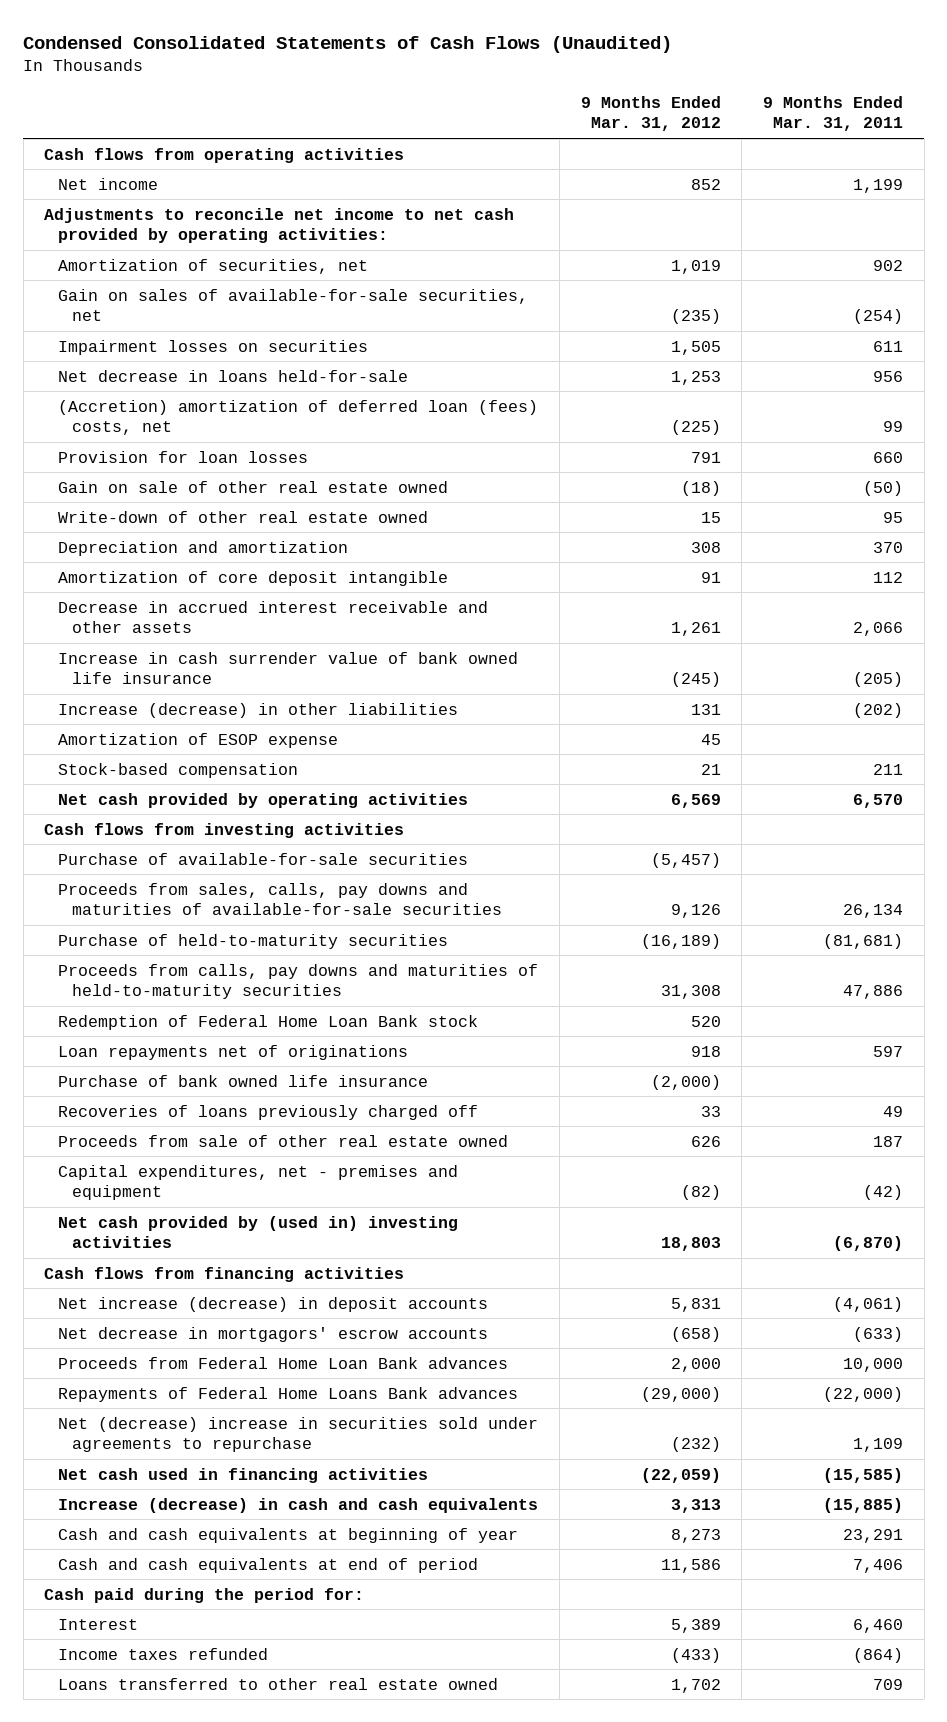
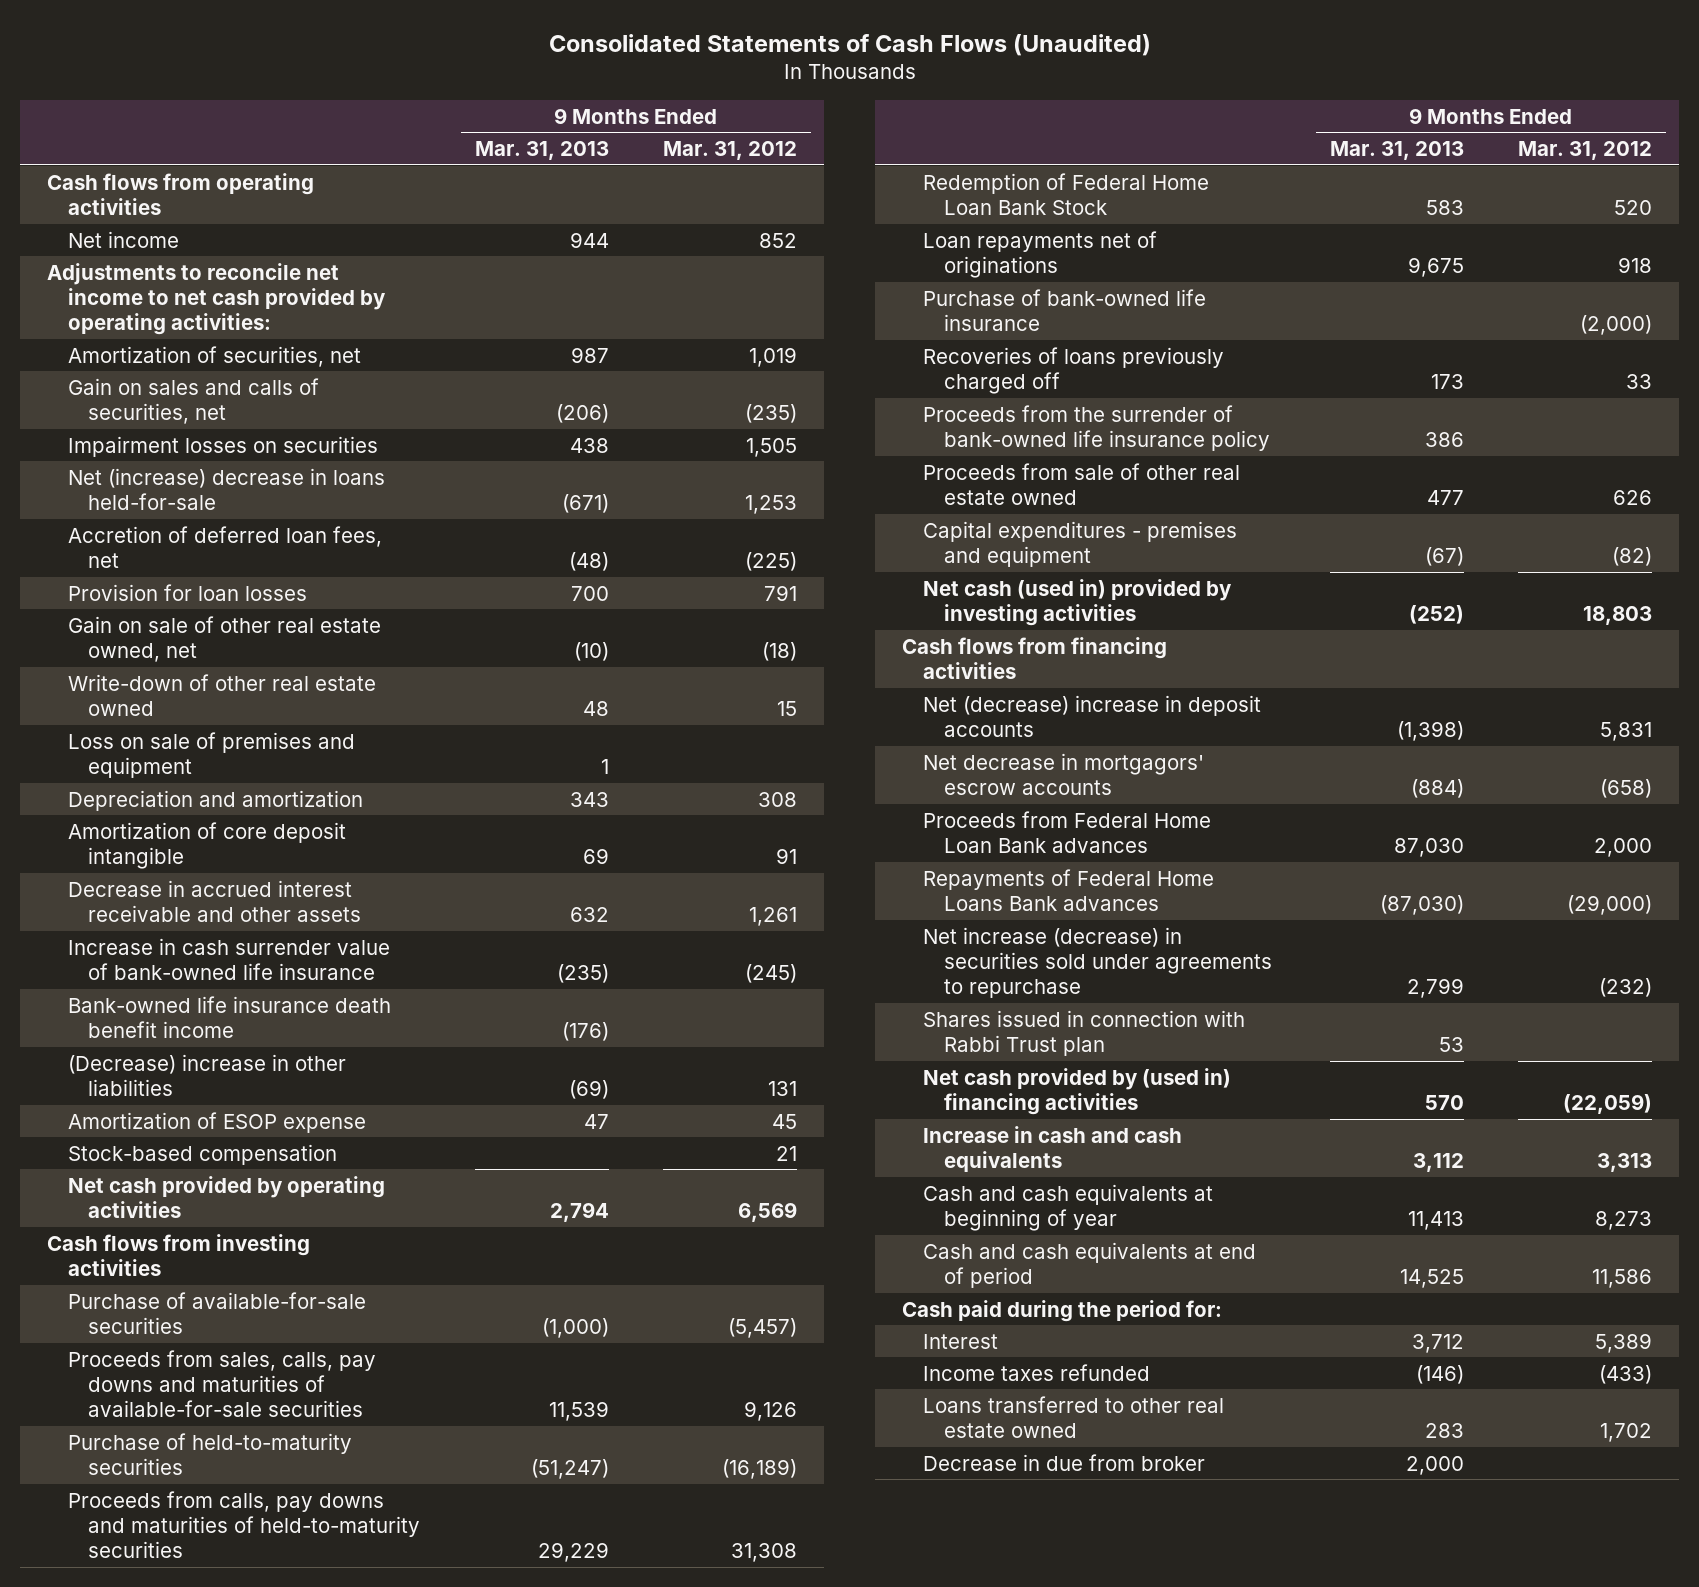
[23,35,673,53] Condensed Consolidated Statements of Cash Flows (Unaudited) -> [548,33,1151,56] Consolidated Statements of Cash Flows (Unaudited)
[763,95,904,132] 9 Months Ended Mar. 31, 2011 -> none
none -> [474,140,609,160] Mar. 31, 2013
[58,288,529,322] Gain on sales of available-for-sale securities, net -> [67,377,319,424] Gain on sales and calls of securities, net
[58,369,409,382] Net decrease in loans held-for-sale -> [67,467,385,510] Net (increase) decrease in loans held-for-sale
[58,399,539,436] (Accretion) amortization of deferred loan (fees) costs, net -> [67,525,382,568] Accretion of deferred loan fees, net
[58,480,449,493] Gain on sale of other real estate owned -> [67,615,381,662] Gain on sale of other real estate owned, net
none -> [67,731,355,778] Loss on sale of premises and equipment
[58,651,519,685] Increase in cash surrender value of bank owned life insurance -> [67,937,390,980] Increase in cash surrender value of bank-owned life insurance
none -> [67,995,391,1038] Bank-owned life insurance death benefit income
[58,702,459,718] Increase (decrease) in other liabilities -> [67,1053,346,1096] (Decrease) increase in other liabilities
[58,1014,479,1030] Redemption of Federal Home Loan Bank stock -> [923,172,1210,215] Redemption of Federal Home Loan Bank Stock
[58,1074,429,1087] Purchase of bank owned life insurance -> [923,288,1207,331] Purchase of bank-owned life insurance
none -> [923,404,1270,451] Proceeds from the surrender of bank-owned life insurance policy
[58,1164,459,1201] Capital expenditures, net - premises and equipment -> [923,520,1238,567] Capital expenditures - premises and equipment
[58,1215,459,1249] Net cash provided by (used in) investing activities -> [923,578,1233,626] Net cash (used in) provided by investing activities
[58,1296,489,1312] Net increase (decrease) in deposit accounts -> [923,694,1262,737] Net (decrease) increase in deposit accounts
[58,1416,539,1453] Net (decrease) increase in securities sold under agreements to repurchase -> [923,926,1272,999] Net increase (decrease) in securities sold under agreements to repurchase
none -> [923,1009,1246,1056] Shares issued in connection with Rabbi Trust plan
[58,1467,429,1483] Net cash used in financing activities -> [923,1067,1232,1115] Net cash provided by (used in) financing activities
[58,1497,539,1513] Increase (decrease) in cash and cash equivalents -> [923,1125,1183,1172] Increase in cash and cash equivalents
none -> [923,1453,1206,1471] Decrease in due from broker

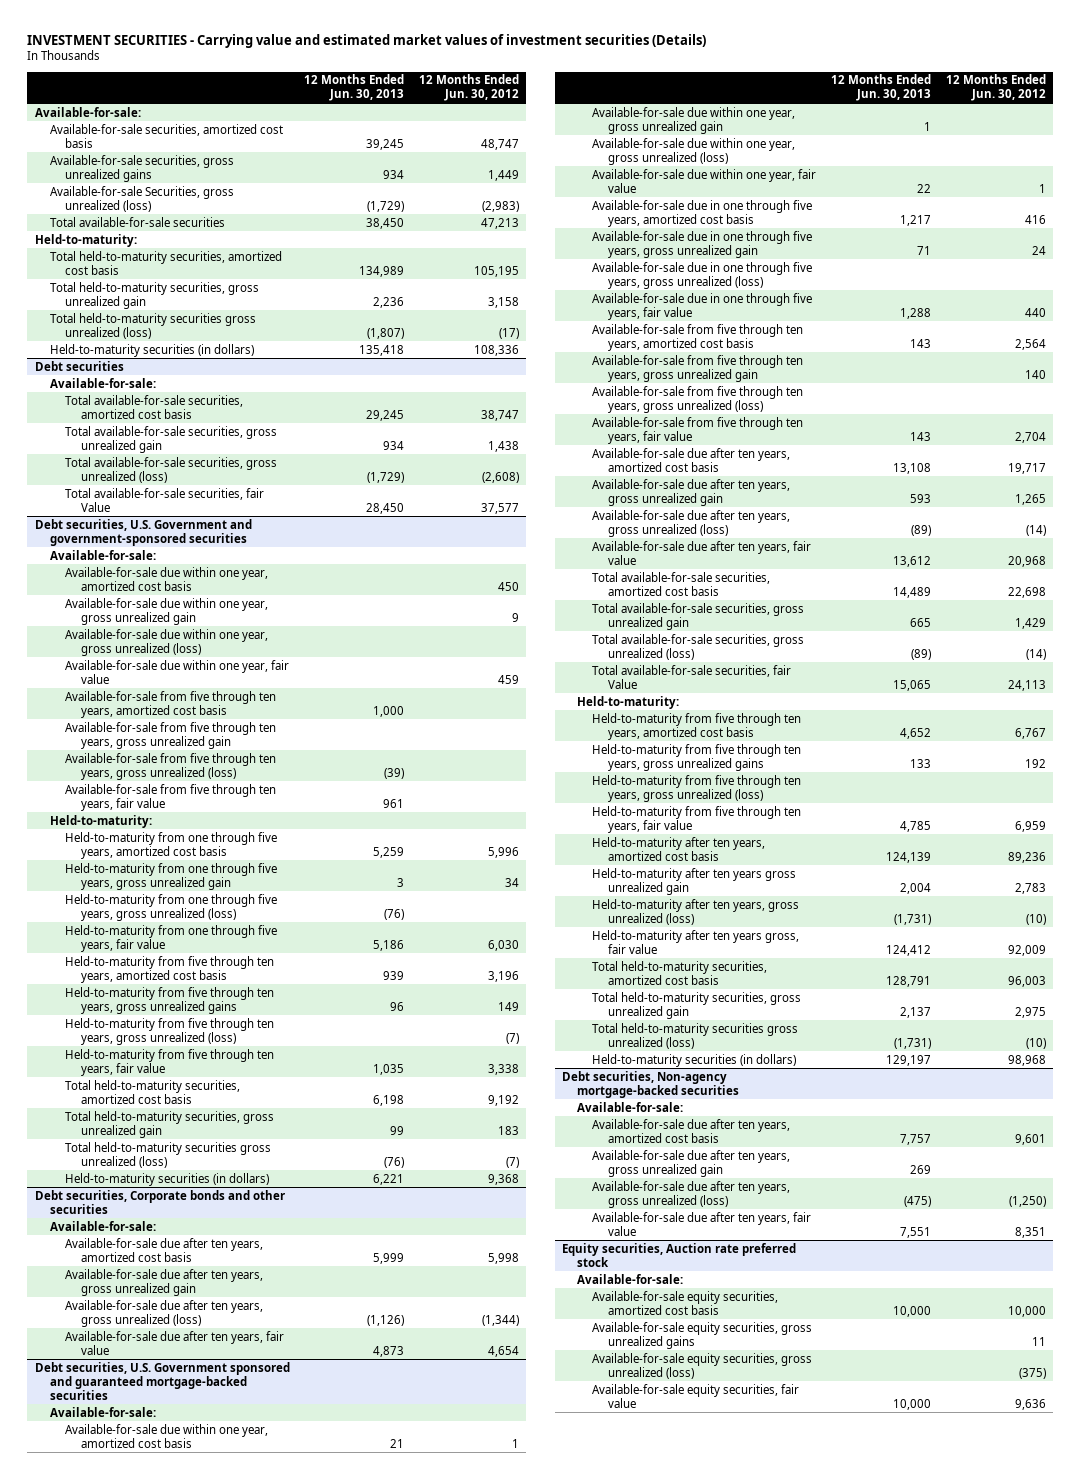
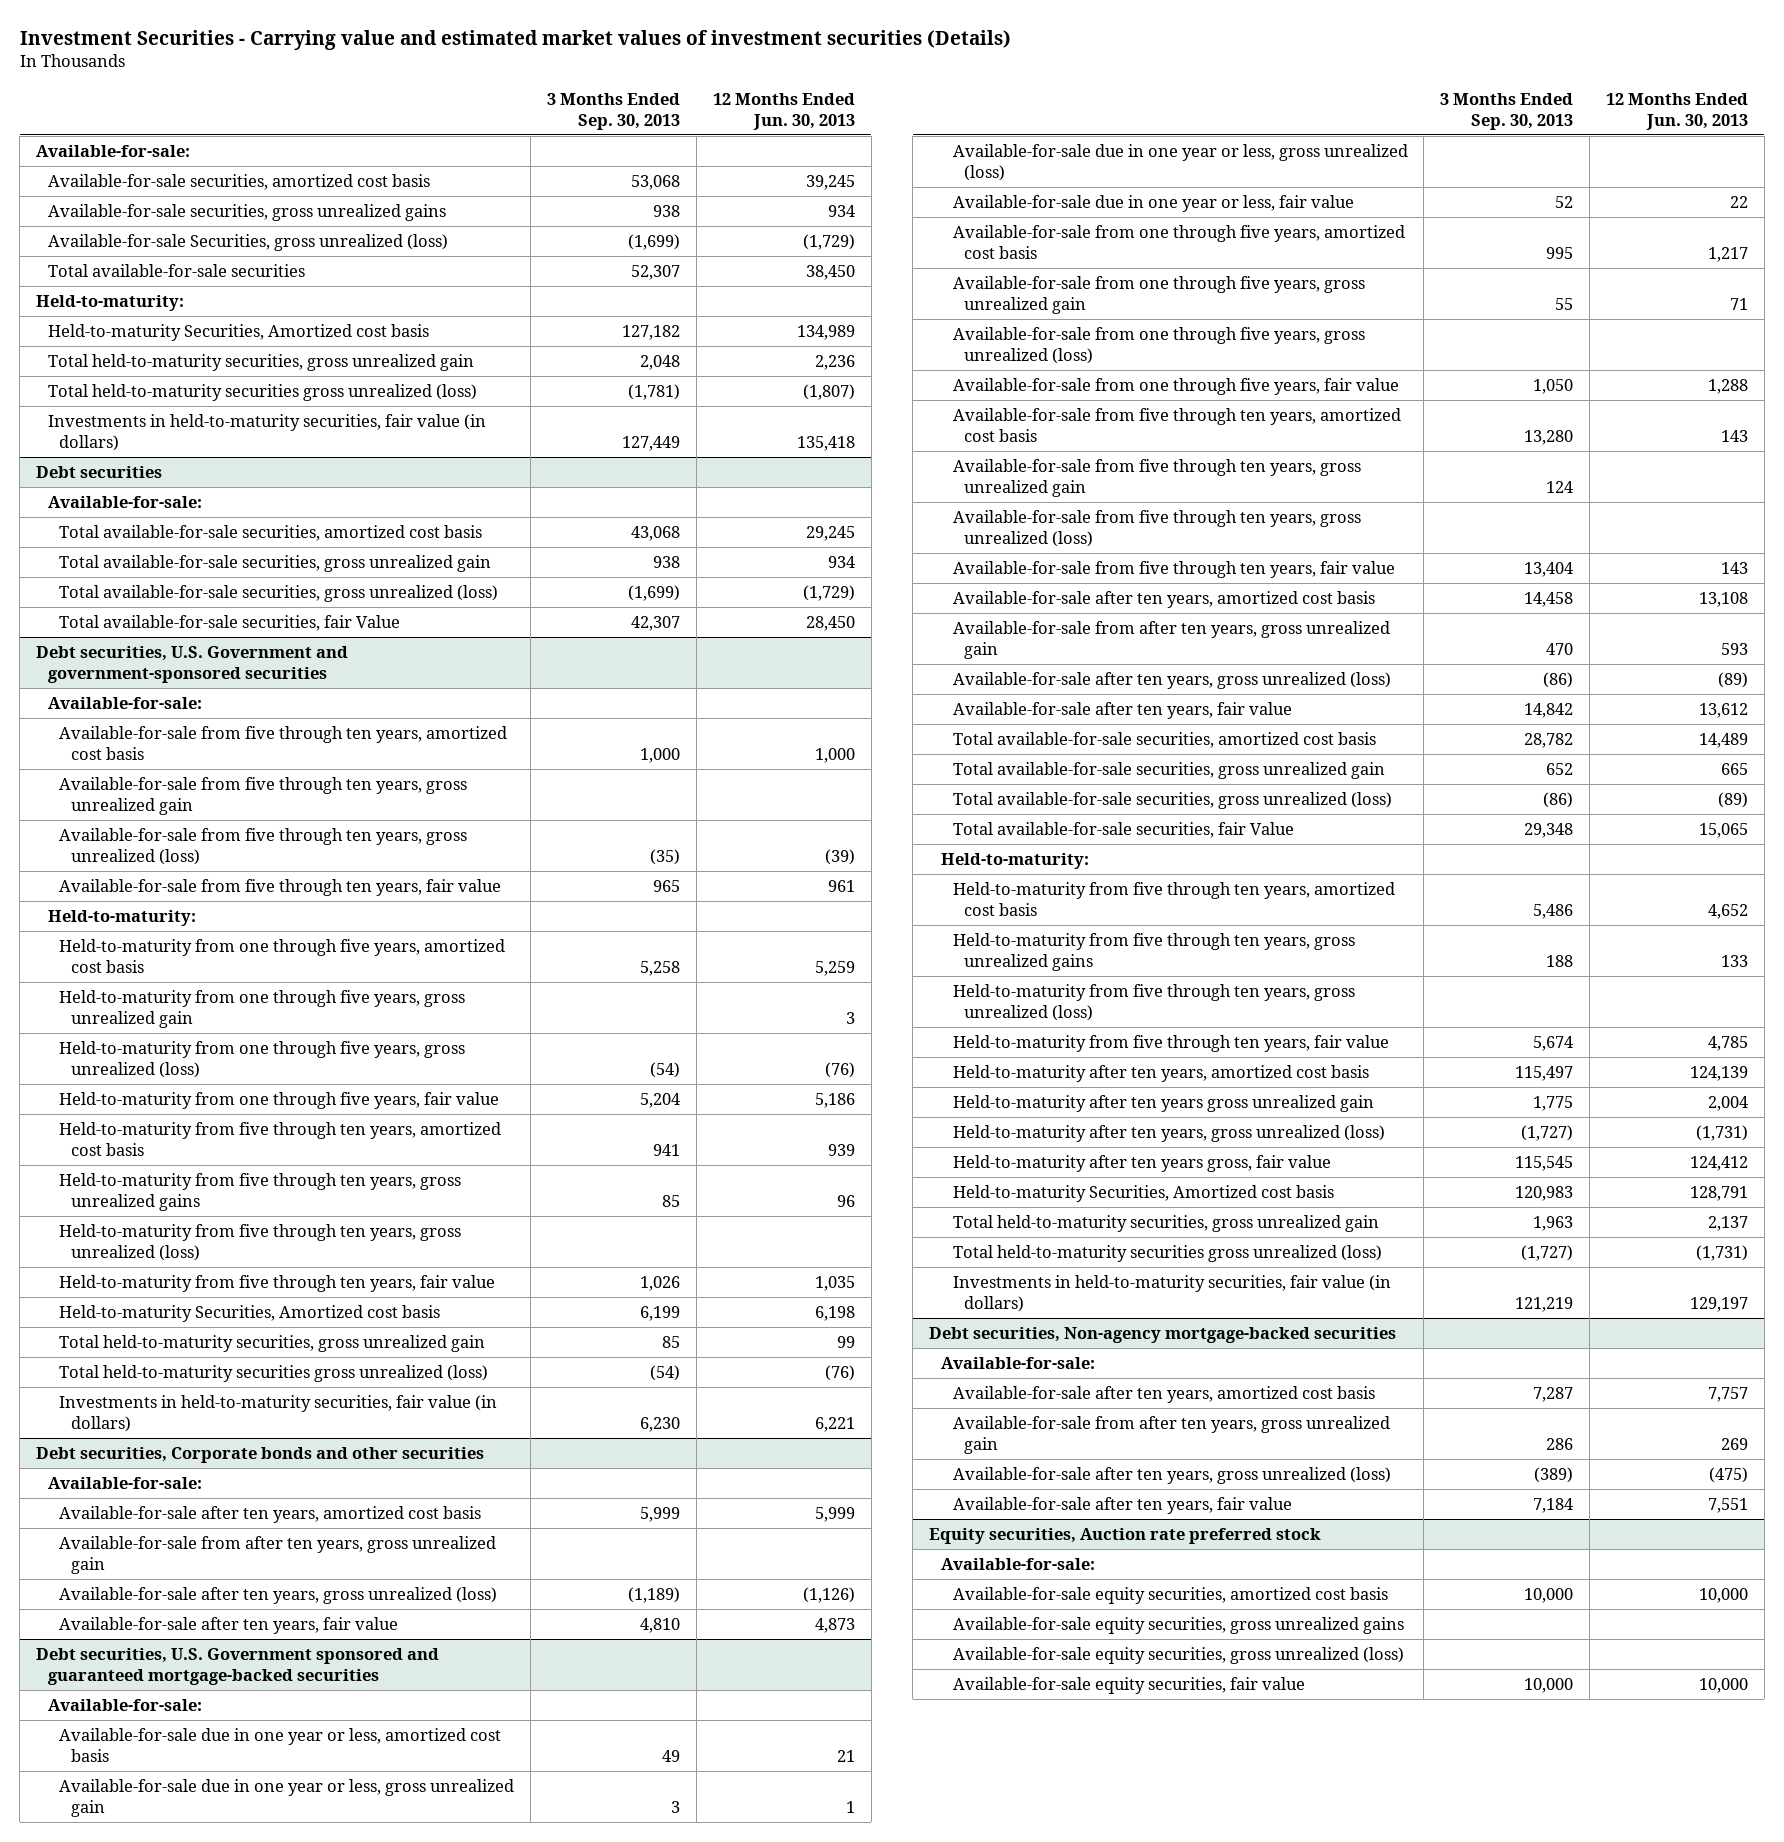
[27,34,707,49] INVESTMENT SECURITIES - Carrying value and estimated market values of investment securities (Details) -> [19,30,1011,51] Investment Securities - Carrying value and estimated market values of investment securities (Details)
[418,74,519,102] 12 Months Ended Jun. 30, 2012 -> none
none -> [547,92,681,130] 3 Months Ended Sep. 30, 2013
[49,250,282,275] Total held-to-maturity securities, amortized cost basis -> [47,323,429,341] Held-to-maturity Securities, Amortized cost basis
[49,343,254,357] Held-to-maturity securities (in dollars) -> [47,413,486,451] Investments in held-to-maturity securities, fair value (in dollars)
[65,566,269,591] Available-for-sale due within one year, amortized cost basis -> none
[65,597,269,625] Available-for-sale due within one year, gross unrealized gain -> none
[65,628,269,656] Available-for-sale due within one year, gross unrealized (loss) -> none
[65,659,290,684] Available-for-sale due within one year, fair value -> none
[65,1079,241,1104] Total held-to-maturity securities, amortized cost basis -> [59,1304,441,1322] Held-to-maturity Securities, Amortized cost basis
[65,1172,270,1186] Held-to-maturity securities (in dollars) -> [59,1394,498,1432] Investments in held-to-maturity securities, fair value (in dollars)
[65,1237,264,1262] Available-for-sale due after ten years, amortized cost basis -> [59,1505,482,1523] Available-for-sale after ten years, amortized cost basis
[65,1268,264,1296] Available-for-sale due after ten years, gross unrealized gain -> [59,1535,497,1574] Available-for-sale from after ten years, gross unrealized gain
[65,1299,264,1327] Available-for-sale due after ten years, gross unrealized (loss) -> [59,1586,498,1604] Available-for-sale after ten years, gross unrealized (loss)
[65,1330,285,1355] Available-for-sale due after ten years, fair value -> [59,1616,399,1634] Available-for-sale after ten years, fair value
[65,1423,269,1448] Available-for-sale due within one year, amortized cost basis -> [59,1727,502,1762] Available-for-sale due in one year or less, amortized cost basis
[592,106,796,134] Available-for-sale due within one year, gross unrealized gain -> [59,1778,515,1817] Available-for-sale due in one year or less, gross unrealized gain
[592,137,796,165] Available-for-sale due within one year, gross unrealized (loss) -> [952,143,1408,181] Available-for-sale due in one year or less, gross unrealized (loss)
[592,168,817,193] Available-for-sale due within one year, fair value -> [952,194,1354,212] Available-for-sale due in one year or less, fair value
[592,199,813,227] Available-for-sale due in one through five years, amortized cost basis -> [952,224,1405,259] Available-for-sale from one through five years, amortized cost basis
[592,230,813,258] Available-for-sale due in one through five years, gross unrealized gain -> [952,275,1365,314] Available-for-sale from one through five years, gross unrealized gain
[592,261,813,289] Available-for-sale due in one through five years, gross unrealized (loss) -> [952,326,1365,364] Available-for-sale from one through five years, gross unrealized (loss)
[592,292,813,320] Available-for-sale due in one through five years, fair value -> [952,377,1399,395] Available-for-sale from one through five years, fair value
[592,447,791,472] Available-for-sale due after ten years, amortized cost basis -> [952,590,1375,608] Available-for-sale after ten years, amortized cost basis
[592,478,791,506] Available-for-sale due after ten years, gross unrealized gain -> [952,620,1390,659] Available-for-sale from after ten years, gross unrealized gain
[592,509,791,537] Available-for-sale due after ten years, gross unrealized (loss) -> [952,671,1391,689] Available-for-sale after ten years, gross unrealized (loss)
[592,540,812,565] Available-for-sale due after ten years, fair value -> [952,701,1292,719] Available-for-sale after ten years, fair value
[592,960,768,985] Total held-to-maturity securities, amortized cost basis -> [952,1184,1334,1202] Held-to-maturity Securities, Amortized cost basis
[592,1053,797,1067] Held-to-maturity securities (in dollars) -> [952,1274,1391,1312] Investments in held-to-maturity securities, fair value (in dollars)
[592,1118,791,1143] Available-for-sale due after ten years, amortized cost basis -> [952,1385,1375,1403] Available-for-sale after ten years, amortized cost basis
[592,1149,791,1177] Available-for-sale due after ten years, gross unrealized gain -> [952,1415,1390,1454] Available-for-sale from after ten years, gross unrealized gain
[592,1180,791,1208] Available-for-sale due after ten years, gross unrealized (loss) -> [952,1466,1391,1484] Available-for-sale after ten years, gross unrealized (loss)
[592,1211,812,1236] Available-for-sale due after ten years, fair value -> [952,1496,1292,1514] Available-for-sale after ten years, fair value

